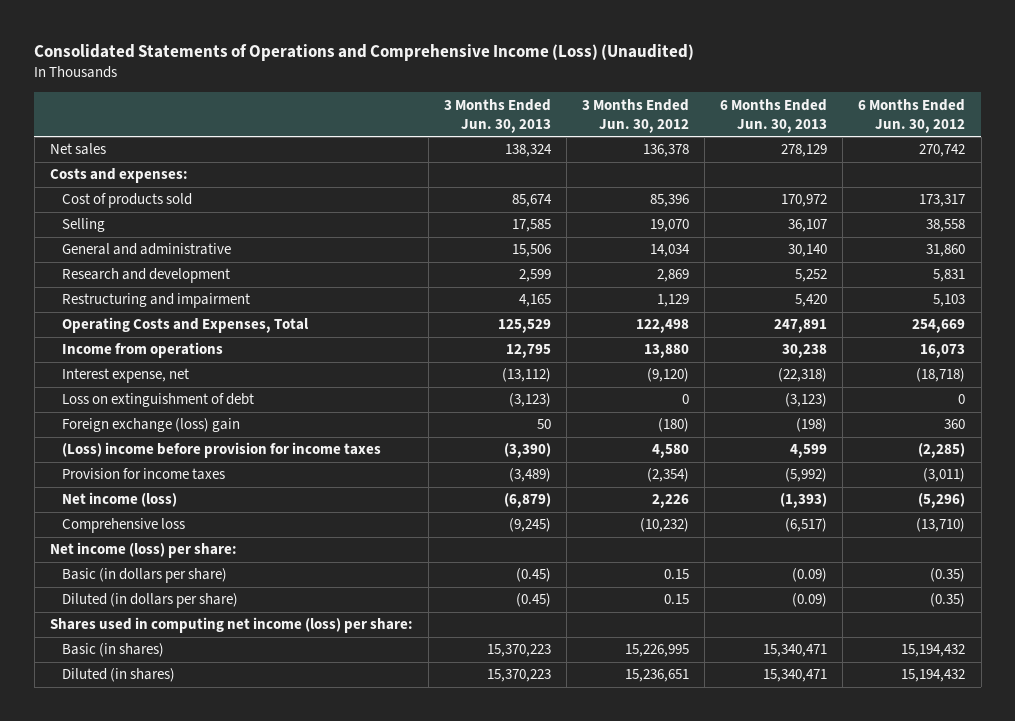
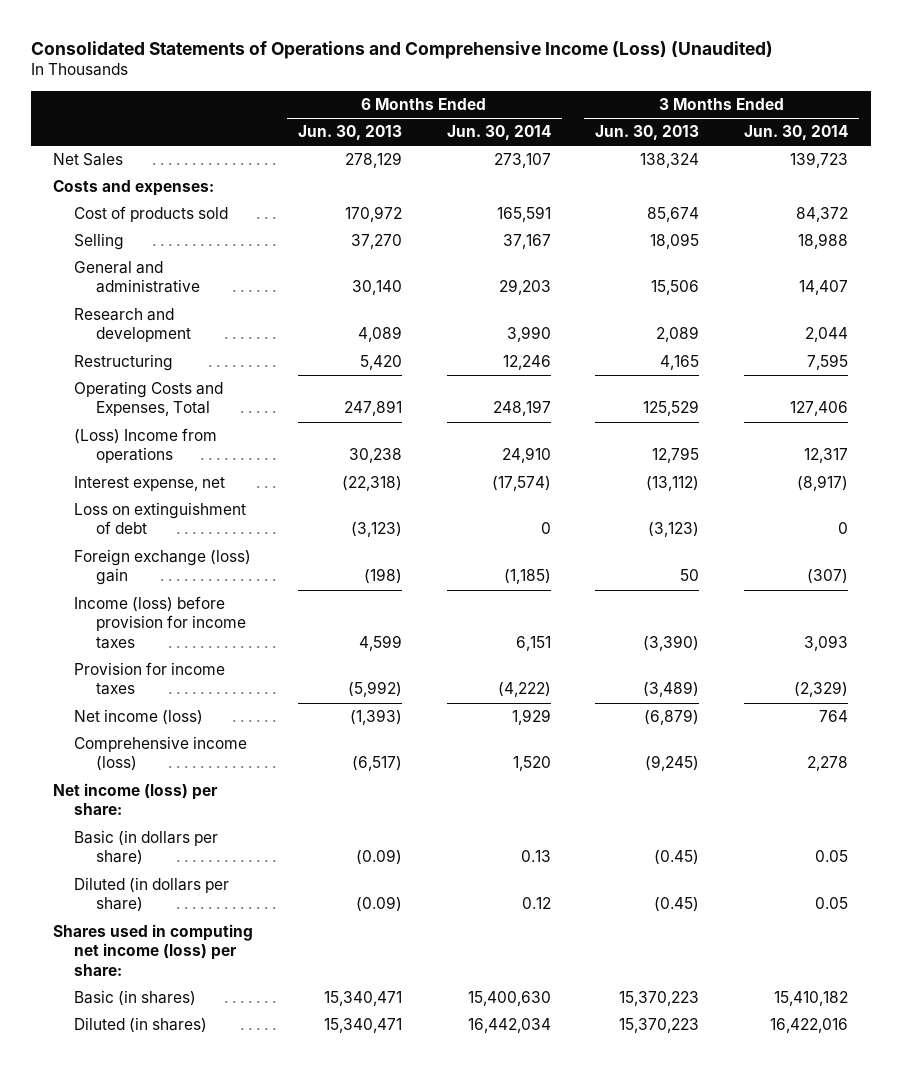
[582,98,690,133] 3 Months Ended Jun. 30, 2012 -> none
[858,98,966,133] 6 Months Ended Jun. 30, 2012 -> none
none -> [446,125,551,141] Jun. 30, 2014
none -> [744,125,849,141] Jun. 30, 2014
[49,143,106,156] Net sales -> [53,153,124,167] Net Sales
[511,219,551,233] 17,585 -> [650,233,700,250] 18,095
[788,219,828,233] 36,107 -> [350,234,402,250] 37,270
[518,269,551,283] 2,599 -> [656,326,700,343] 2,089
[795,269,828,283] 5,252 -> [357,326,402,343] 4,089
[61,293,250,309] Restructuring and impairment -> [74,354,174,372] Restructuring
[61,342,223,359] Income from operations -> [74,428,218,464] (Loss) Income from operations
[61,442,381,459] (Loss) income before provision for income taxes -> [74,596,246,649] Income (loss) before provision for income taxes
[61,518,185,534] Comprehensive loss -> [74,736,248,772] Comprehensive income (loss)

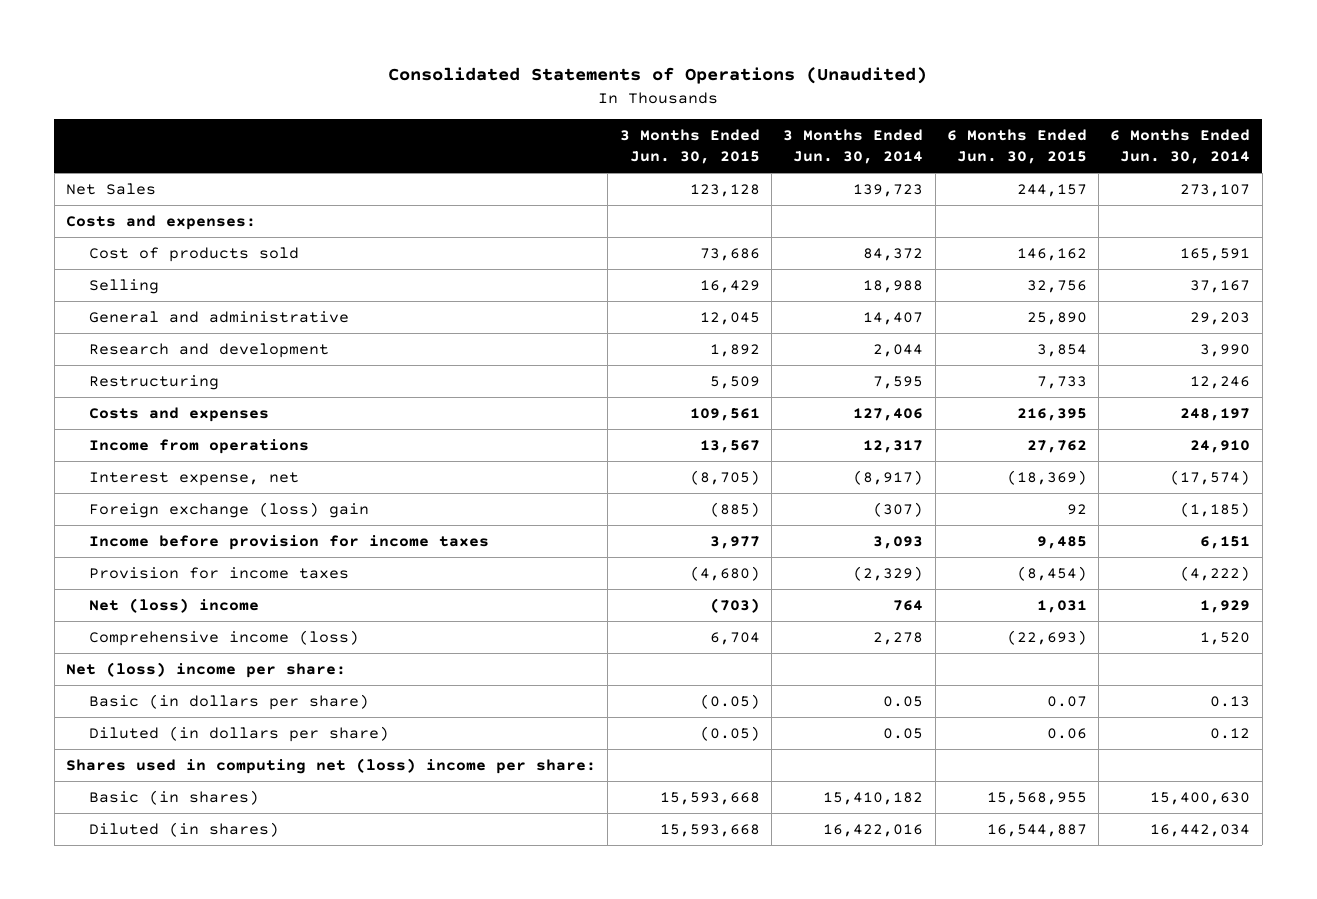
[30,40,773,59] Consolidated Statements of Operations and Comprehensive Income (Loss) (Unaudited) -> [388,67,928,85] Consolidated Statements of Operations (Unaudited)
[297,125,402,141] Jun. 30, 2013 -> none
[595,125,700,141] Jun. 30, 2013 -> none
none -> [619,129,760,165] 3 Months Ended Jun. 30, 2015
none -> [946,129,1087,165] 6 Months Ended Jun. 30, 2015
[74,381,224,417] Operating Costs and Expenses, Total -> [88,407,269,423] Costs and expenses
[74,428,218,464] (Loss) Income from operations -> [88,439,309,455] Income from operations
[74,502,247,535] Loss on extinguishment of debt -> none
[74,596,246,649] Income (loss) before provision for income taxes -> [88,535,489,551] Income before provision for income taxes
[74,709,204,726] Net income (loss) -> [88,598,259,614] Net (loss) income
[53,783,219,816] Net income (loss) per share: -> [66,662,347,679] Net (loss) income per share:
[53,924,254,976] Shares used in computing net income (loss) per share: -> [66,758,597,775] Shares used in computing net (loss) income per share:

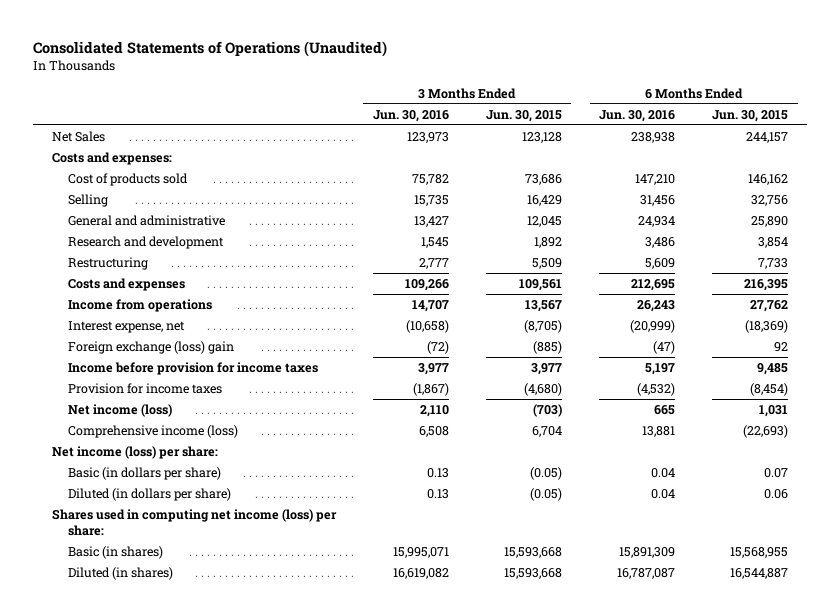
[783,129,924,165] 3 Months Ended Jun. 30, 2014 -> none
[1110,129,1251,165] 6 Months Ended Jun. 30, 2014 -> none
none -> [372,109,449,122] Jun. 30, 2016
none -> [599,109,676,122] Jun. 30, 2016
[88,598,259,614] Net (loss) income -> [67,404,172,418] Net income (loss)
[66,662,347,679] Net (loss) income per share: -> [51,446,218,460] Net income (loss) per share:
[66,758,597,775] Shares used in computing net (loss) income per share: -> [51,509,337,537] Shares used in computing net income (loss) per share:

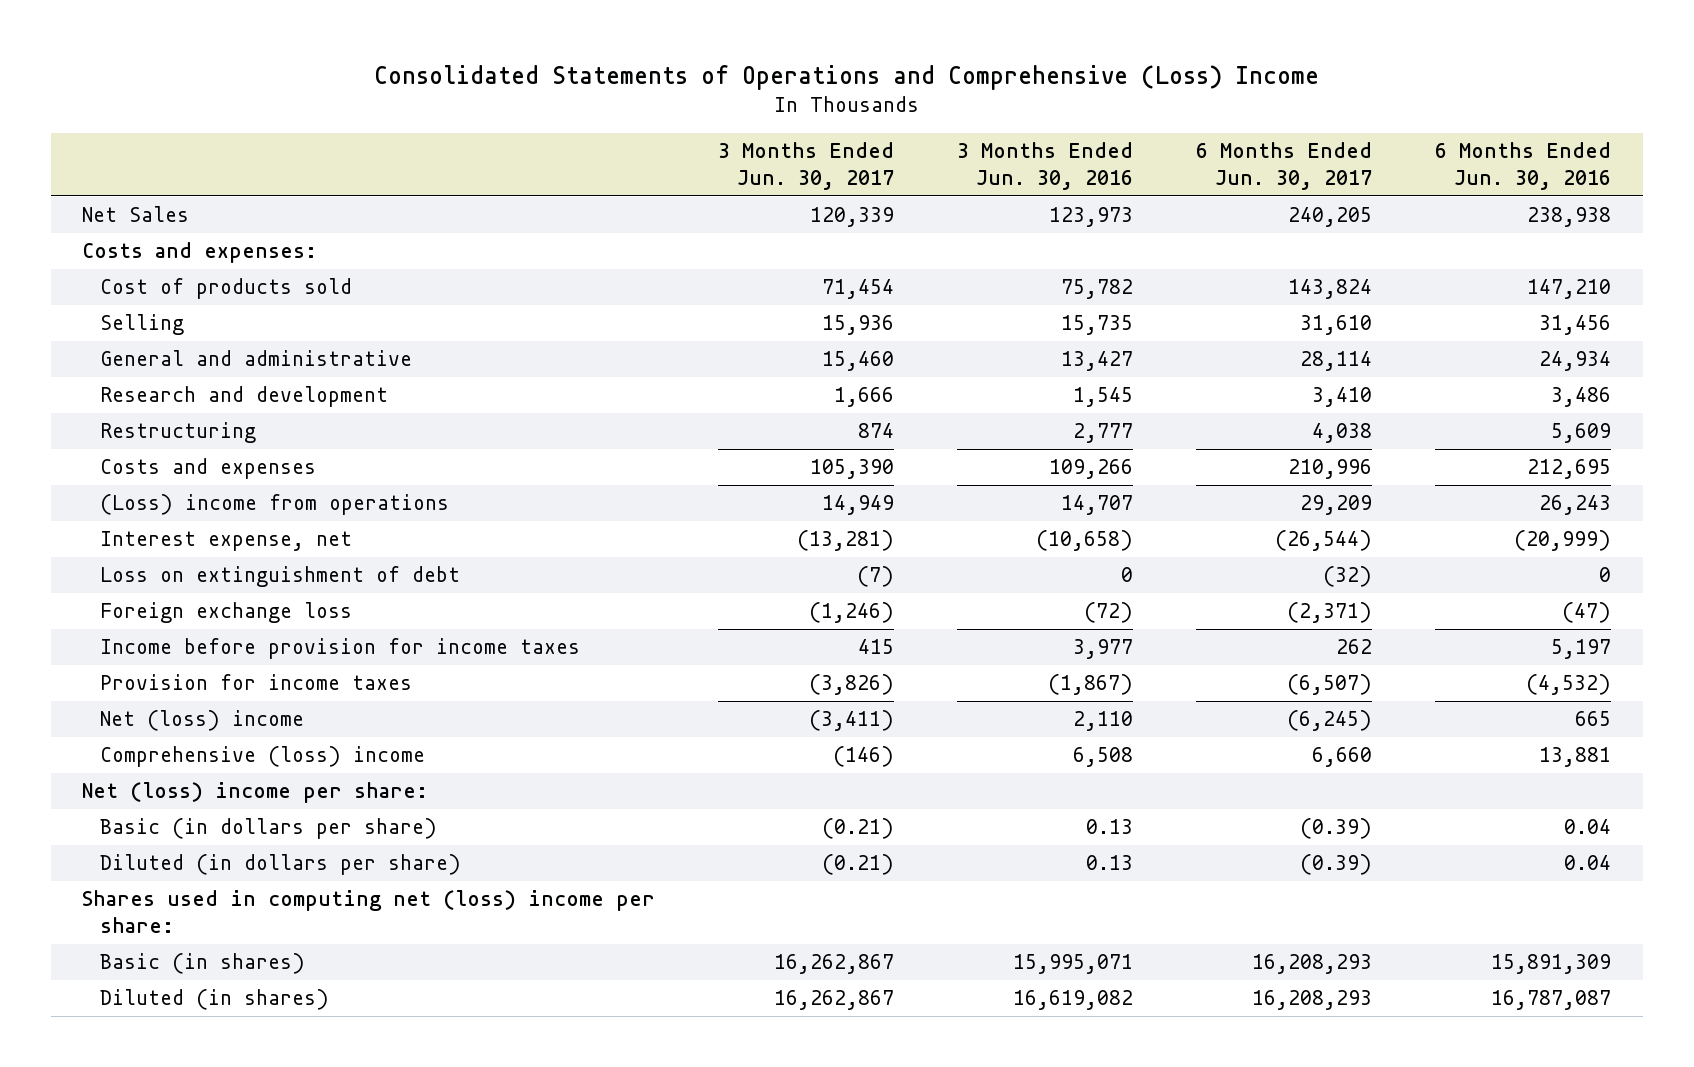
[33,40,388,57] Consolidated Statements of Operations (Unaudited) -> [373,64,1319,90] Consolidated Statements of Operations and Comprehensive (Loss) Income
[485,109,562,122] Jun. 30, 2015 -> none
[712,109,789,122] Jun. 30, 2015 -> none
none -> [718,142,895,190] 3 Months Ended Jun. 30, 2017
none -> [1196,142,1373,190] 6 Months Ended Jun. 30, 2017
[67,299,212,313] Income from operations -> [100,494,450,516] (Loss) income from operations
none -> [100,566,461,588] Loss on extinguishment of debt
[67,341,234,355] Foreign exchange (loss) gain -> [100,602,353,624] Foreign exchange loss
[67,404,172,418] Net income (loss) -> [100,710,305,732] Net (loss) income
[67,425,238,439] Comprehensive income (loss) -> [100,746,426,768] Comprehensive (loss) income
[51,446,218,460] Net income (loss) per share: -> [82,782,429,804] Net (loss) income per share:
[51,509,337,537] Shares used in computing net income (loss) per share: -> [82,890,656,933] Shares used in computing net (loss) income per share:

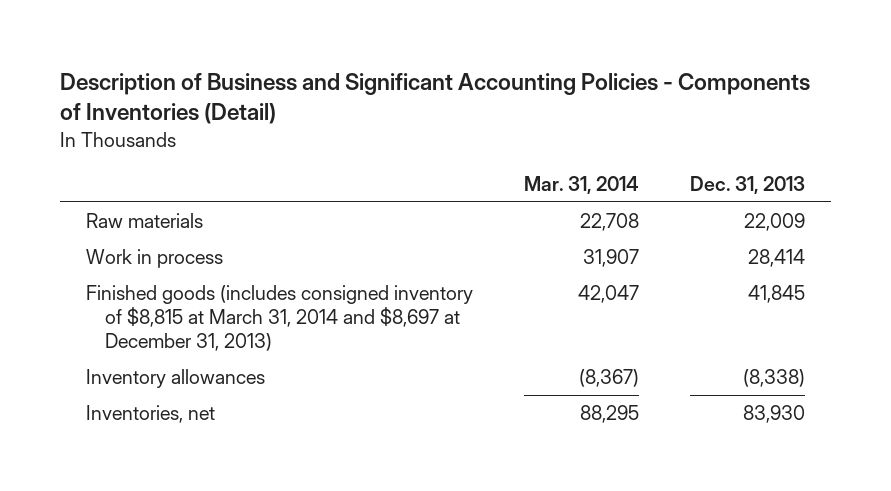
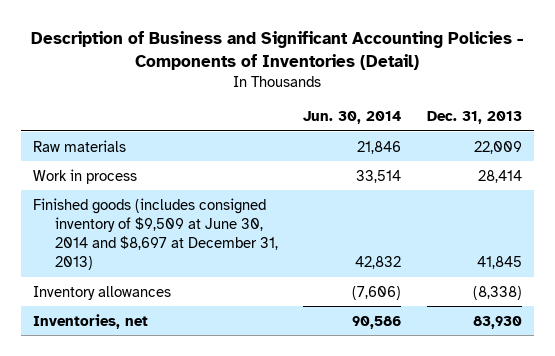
[523,175,639,194] Mar. 31, 2014 -> none
none -> [303,111,402,125] Jun. 30, 2014
[85,285,473,352] Finished goods (includes consigned inventory of $8,815 at March 31, 2014 and $8,697 at December 31, 2013) -> [33,197,279,271] Finished goods (includes consigned inventory of $9,509 at June 30, 2014 and $8,697 at December 31, 2013)

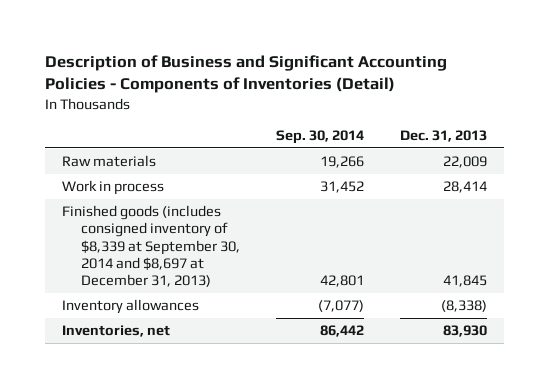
[303,111,402,125] Jun. 30, 2014 -> none
none -> [276,130,365,145] Sep. 30, 2014
[33,197,279,271] Finished goods (includes consigned inventory of $9,509 at June 30, 2014 and $8,697 at December 31, 2013) -> [62,205,241,287] Finished goods (includes consigned inventory of $8,339 at September 30, 2014 and $8,697 at December 31, 2013)

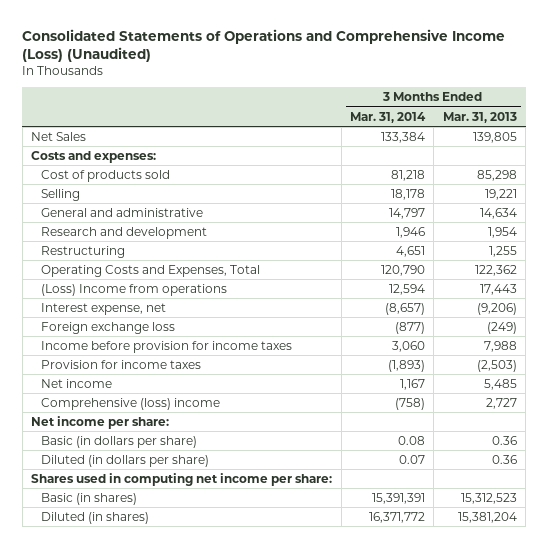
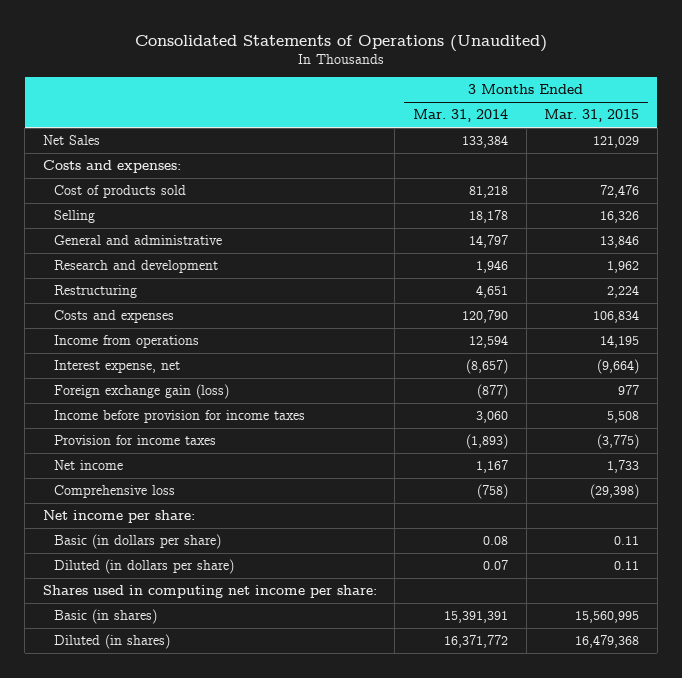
[22,28,506,63] Consolidated Statements of Operations and Comprehensive Income (Loss) (Unaudited) -> [134,34,547,52] Consolidated Statements of Operations (Unaudited)
[442,111,517,123] Mar. 31, 2013 -> none
none -> [544,109,640,123] Mar. 31, 2015
[41,264,261,277] Operating Costs and Expenses, Total -> [53,310,174,324] Costs and expenses
[41,283,228,296] (Loss) Income from operations -> [53,335,199,349] Income from operations
[41,321,176,334] Foreign exchange loss -> [53,384,229,400] Foreign exchange gain (loss)
[41,397,221,410] Comprehensive (loss) income -> [53,485,175,499] Comprehensive loss

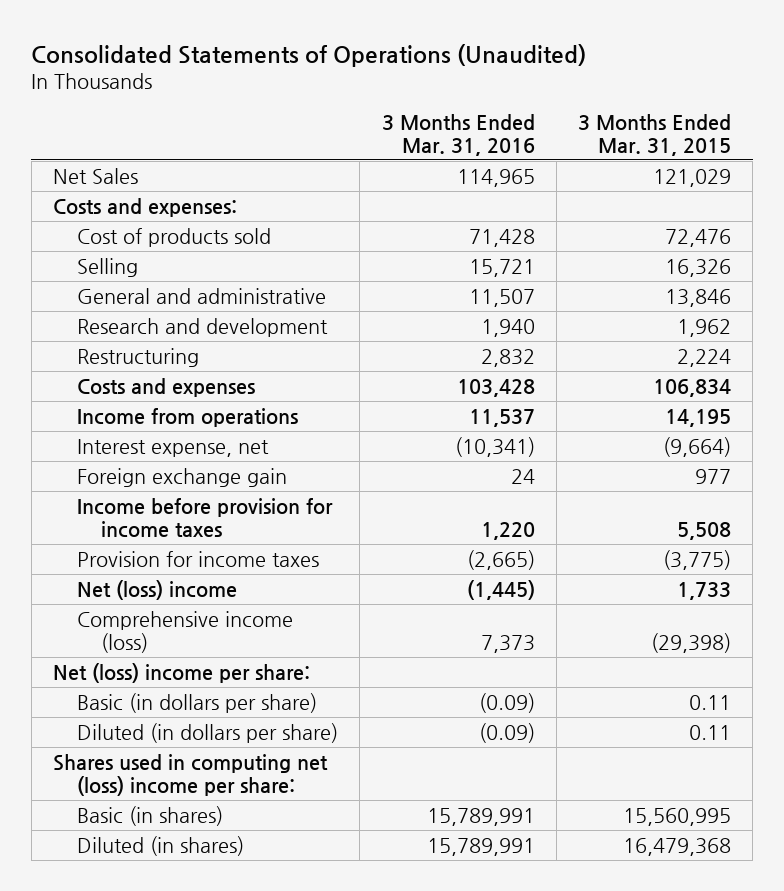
[412,109,508,123] Mar. 31, 2014 -> none
none -> [381,113,535,156] 3 Months Ended Mar. 31, 2016
[53,384,229,400] Foreign exchange gain (loss) -> [76,467,287,487] Foreign exchange gain
[53,460,123,471] Net income -> [76,579,237,600] Net (loss) income
[53,485,175,499] Comprehensive loss -> [76,610,293,653] Comprehensive income (loss)
[42,510,195,524] Net income per share: -> [53,662,311,683] Net (loss) income per share:
[42,585,377,599] Shares used in computing net income per share: -> [53,753,329,796] Shares used in computing net (loss) income per share:

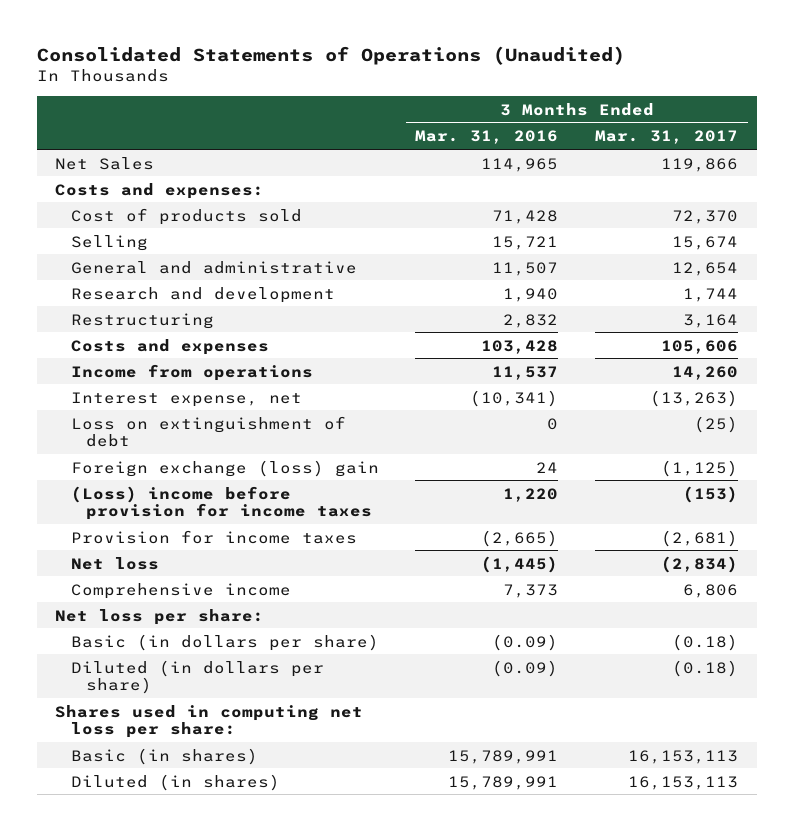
[578,113,732,156] 3 Months Ended Mar. 31, 2015 -> none
none -> [595,130,739,145] Mar. 31, 2017
none -> [70,415,346,448] Loss on extinguishment of debt
[76,467,287,487] Foreign exchange gain -> [70,459,379,477] Foreign exchange (loss) gain
[76,497,333,538] Income before provision for income taxes -> [70,485,372,521] (Loss) income before provision for income taxes
[76,579,237,600] Net (loss) income -> [70,556,159,570] Net loss
[76,610,293,653] Comprehensive income (loss) -> [70,582,291,599] Comprehensive income
[53,662,311,683] Net (loss) income per share: -> [55,608,265,625] Net loss per share:
[53,753,329,796] Shares used in computing net (loss) income per share: -> [55,704,364,739] Shares used in computing net loss per share:

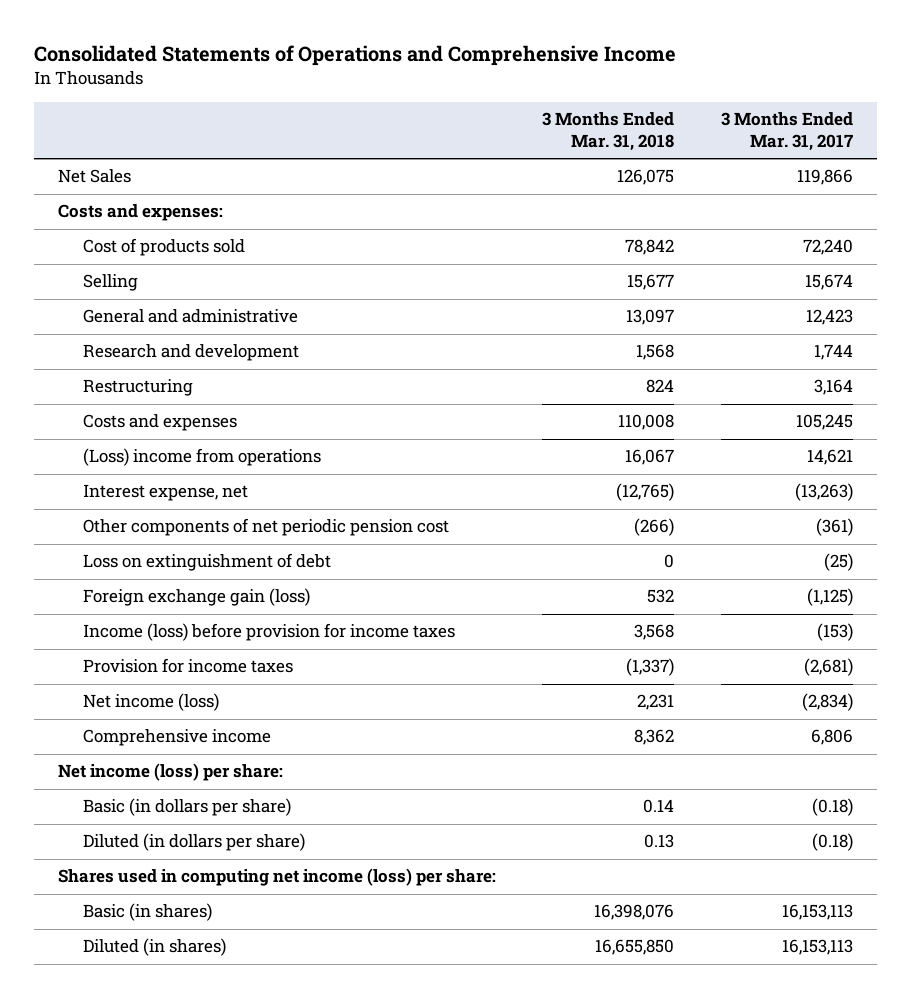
[36,45,625,65] Consolidated Statements of Operations (Unaudited) -> [34,45,677,67] Consolidated Statements of Operations and Comprehensive Income
[415,130,559,145] Mar. 31, 2016 -> none
none -> [542,112,675,152] 3 Months Ended Mar. 31, 2018
[672,209,739,224] 72,370 -> [803,239,854,256] 72,240
[672,261,739,276] 12,654 -> [806,309,854,326] 12,423
[661,339,739,354] 105,606 -> [796,414,854,431] 105,245
[70,363,313,381] Income from operations -> [83,448,322,467] (Loss) income from operations
[672,365,739,380] 14,260 -> [807,449,854,466] 14,621
none -> [83,518,450,537] Other components of net periodic pension cost
[70,459,379,477] Foreign exchange (loss) gain -> [83,588,311,607] Foreign exchange gain (loss)
[70,485,372,521] (Loss) income before provision for income taxes -> [83,623,456,642] Income (loss) before provision for income taxes
[70,556,159,570] Net loss -> [83,693,220,712] Net income (loss)
[55,608,265,625] Net loss per share: -> [57,763,283,782] Net income (loss) per share:
[55,704,364,739] Shares used in computing net loss per share: -> [57,868,496,887] Shares used in computing net income (loss) per share:

